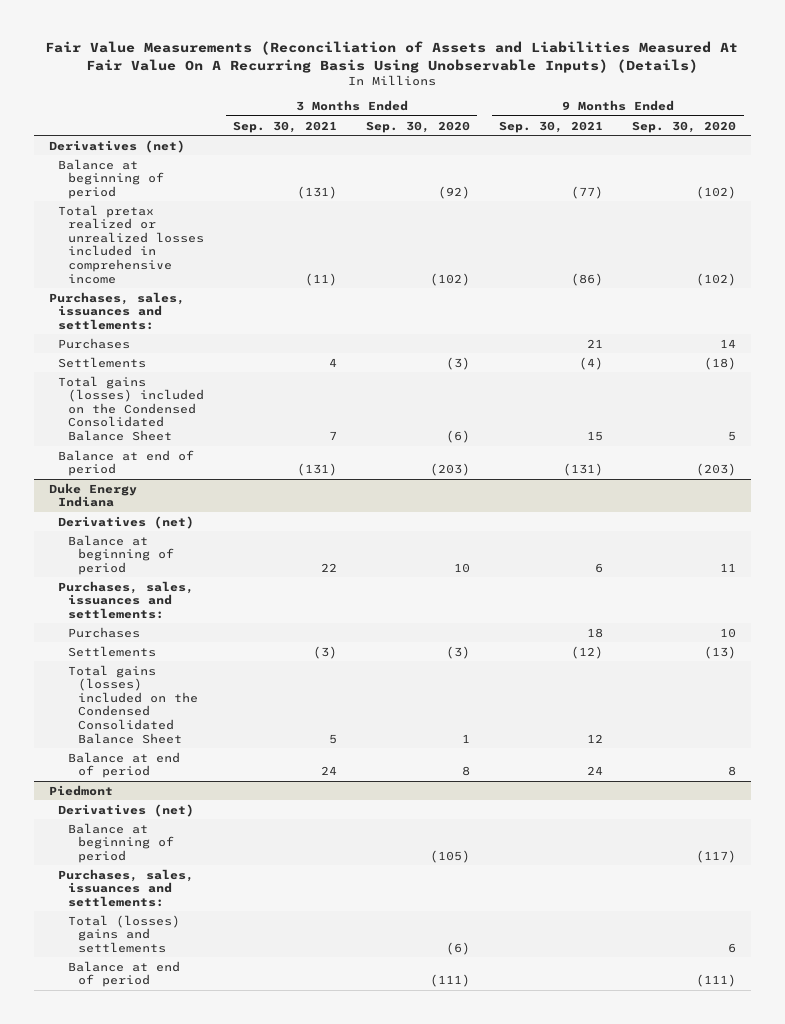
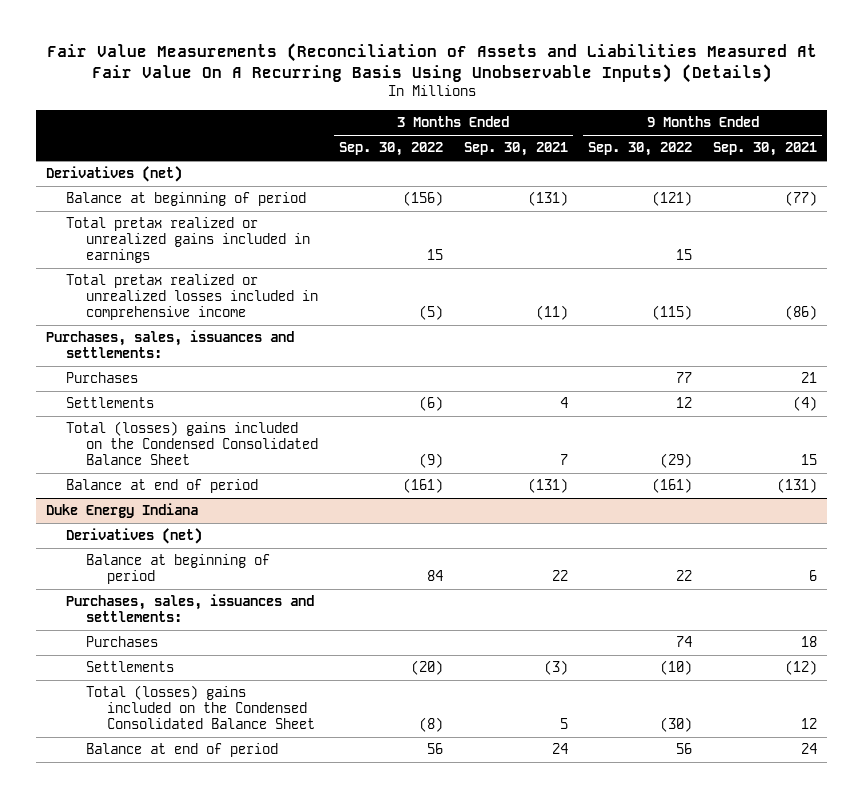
[366,120,471,133] Sep. 30, 2020 -> none
[632,120,737,133] Sep. 30, 2020 -> none
none -> [339,142,444,157] Sep. 30, 2022
none -> [588,142,693,157] Sep. 30, 2022
none -> [66,217,311,263] Total pretax realized or unrealized gains included in earnings
[58,375,205,441] Total gains (losses) included on the Condensed Consolidated Balance Sheet -> [66,421,319,465] Total (losses) gains included on the Condensed Consolidated Balance Sheet
[68,664,198,744] Total gains (losses) included on the Condensed Consolidated Balance Sheet -> [86,685,315,729] Total (losses) gains included on the Condensed Consolidated Balance Sheet
[48,784,113,796] Piedmont -> none
[58,803,195,817] Derivatives (net) -> none
[68,822,174,863] Balance at beginning of period -> none
[58,868,195,907] Purchases, sales, issuances and settlements: -> none
[68,914,181,953] Total (losses) gains and settlements -> none
[68,960,181,988] Balance at end of period -> none

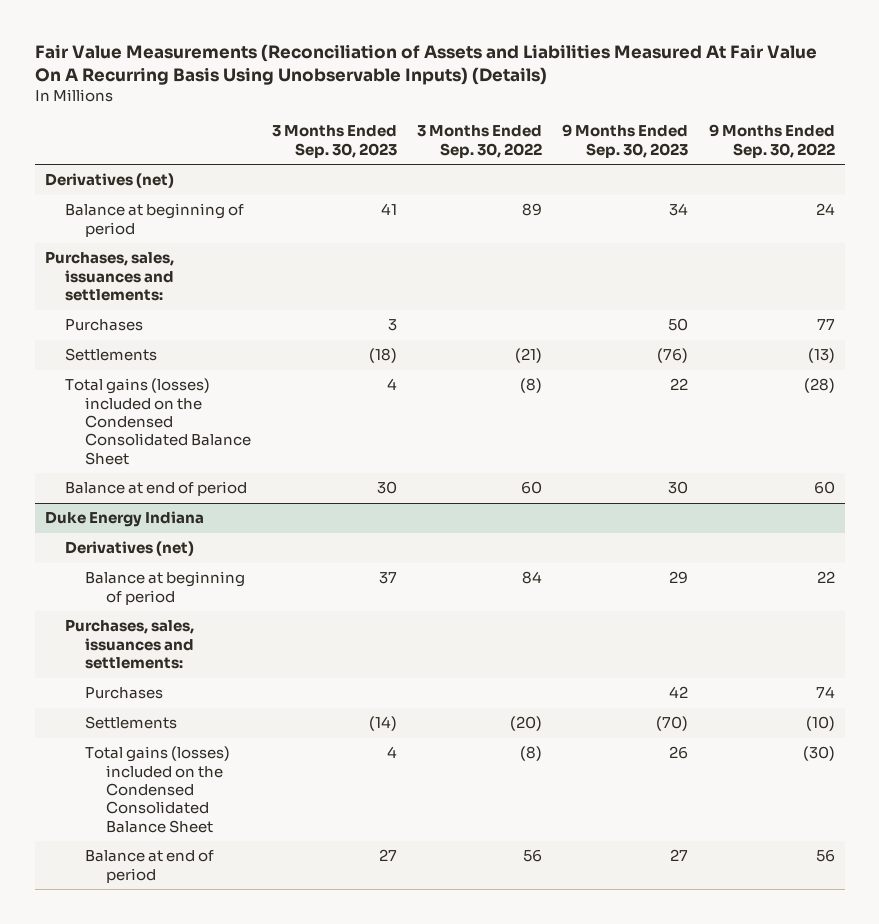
[463,142,568,157] Sep. 30, 2021 -> none
[713,142,818,157] Sep. 30, 2021 -> none
none -> [271,125,397,158] 3 Months Ended Sep. 30, 2023
none -> [562,124,689,158] 9 Months Ended Sep. 30, 2023
[66,217,311,263] Total pretax realized or unrealized gains included in earnings -> none
[66,274,319,320] Total pretax realized or unrealized losses included in comprehensive income -> none
[403,191,444,207] (156) -> [521,203,542,217] 89
[652,191,693,207] (121) -> [815,203,835,216] 24
[419,396,444,412] (6) -> [514,348,542,364] (21)
[676,397,693,409] 12 -> [807,348,835,364] (13)
[66,421,319,465] Total (losses) gains included on the Condensed Consolidated Balance Sheet -> [65,378,252,465] Total gains (losses) included on the Condensed Consolidated Balance Sheet
[419,452,444,468] (9) -> [519,378,542,394] (8)
[660,452,693,468] (29) -> [803,378,835,394] (28)
[403,478,444,494] (161) -> [520,481,542,495] 60
[652,478,693,494] (161) -> [813,481,835,495] 60
[86,685,315,729] Total (losses) gains included on the Condensed Consolidated Balance Sheet -> [85,746,231,833] Total gains (losses) included on the Condensed Consolidated Balance Sheet

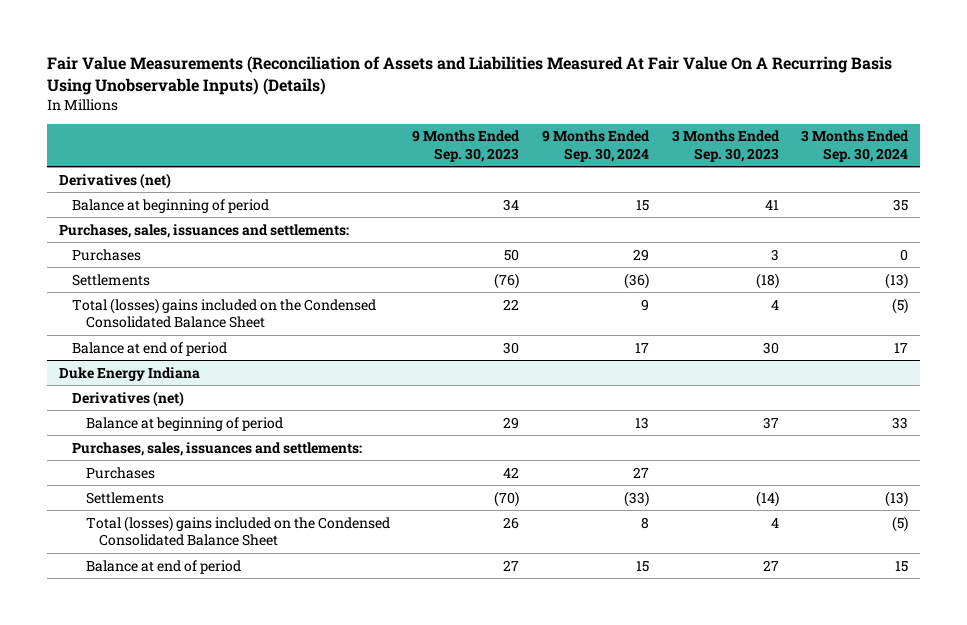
[416,125,542,158] 3 Months Ended Sep. 30, 2022 -> none
[708,124,835,158] 9 Months Ended Sep. 30, 2022 -> none
none -> [541,130,650,162] 9 Months Ended Sep. 30, 2024
none -> [801,130,910,162] 3 Months Ended Sep. 30, 2024
[65,378,252,465] Total gains (losses) included on the Condensed Consolidated Balance Sheet -> [72,297,377,329] Total (losses) gains included on the Condensed Consolidated Balance Sheet
[85,746,231,833] Total gains (losses) included on the Condensed Consolidated Balance Sheet -> [85,515,390,547] Total (losses) gains included on the Condensed Consolidated Balance Sheet

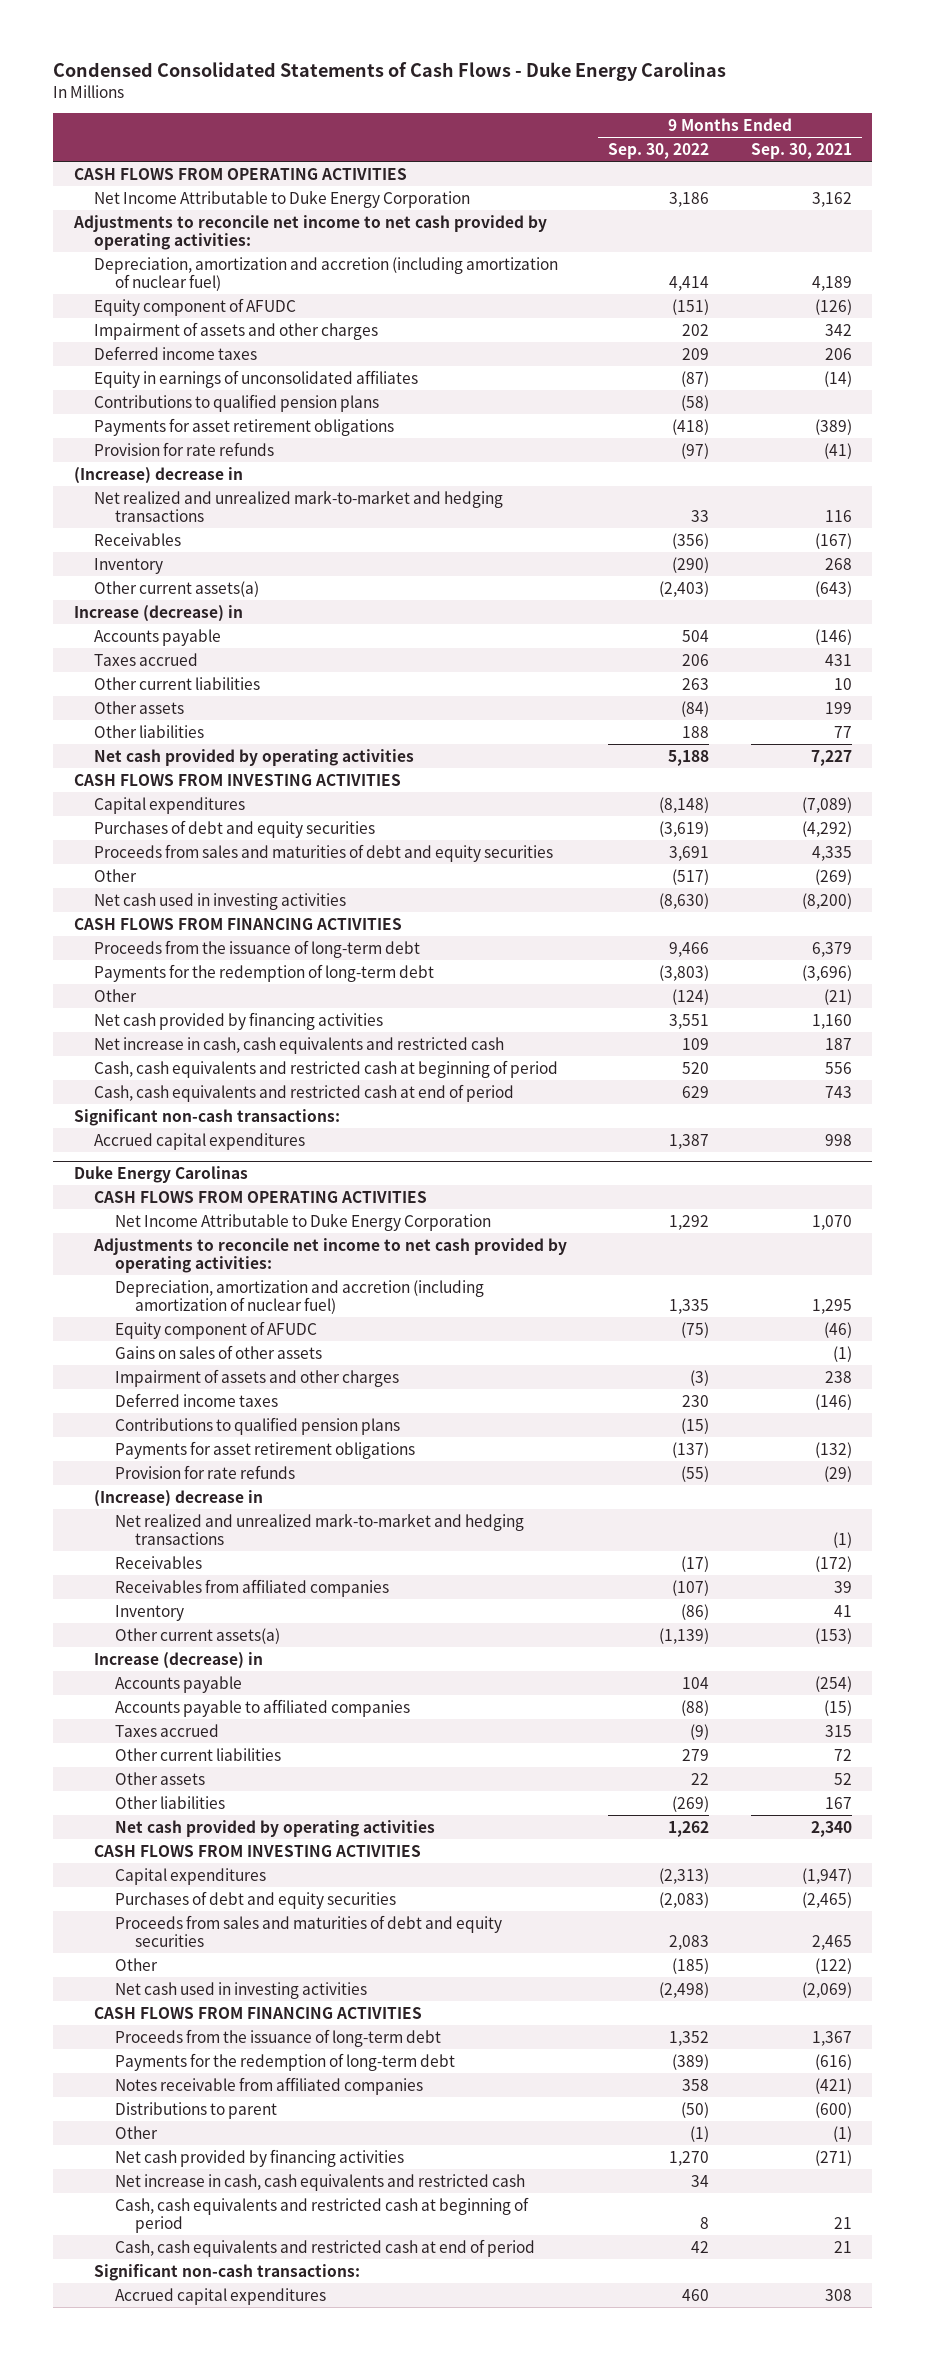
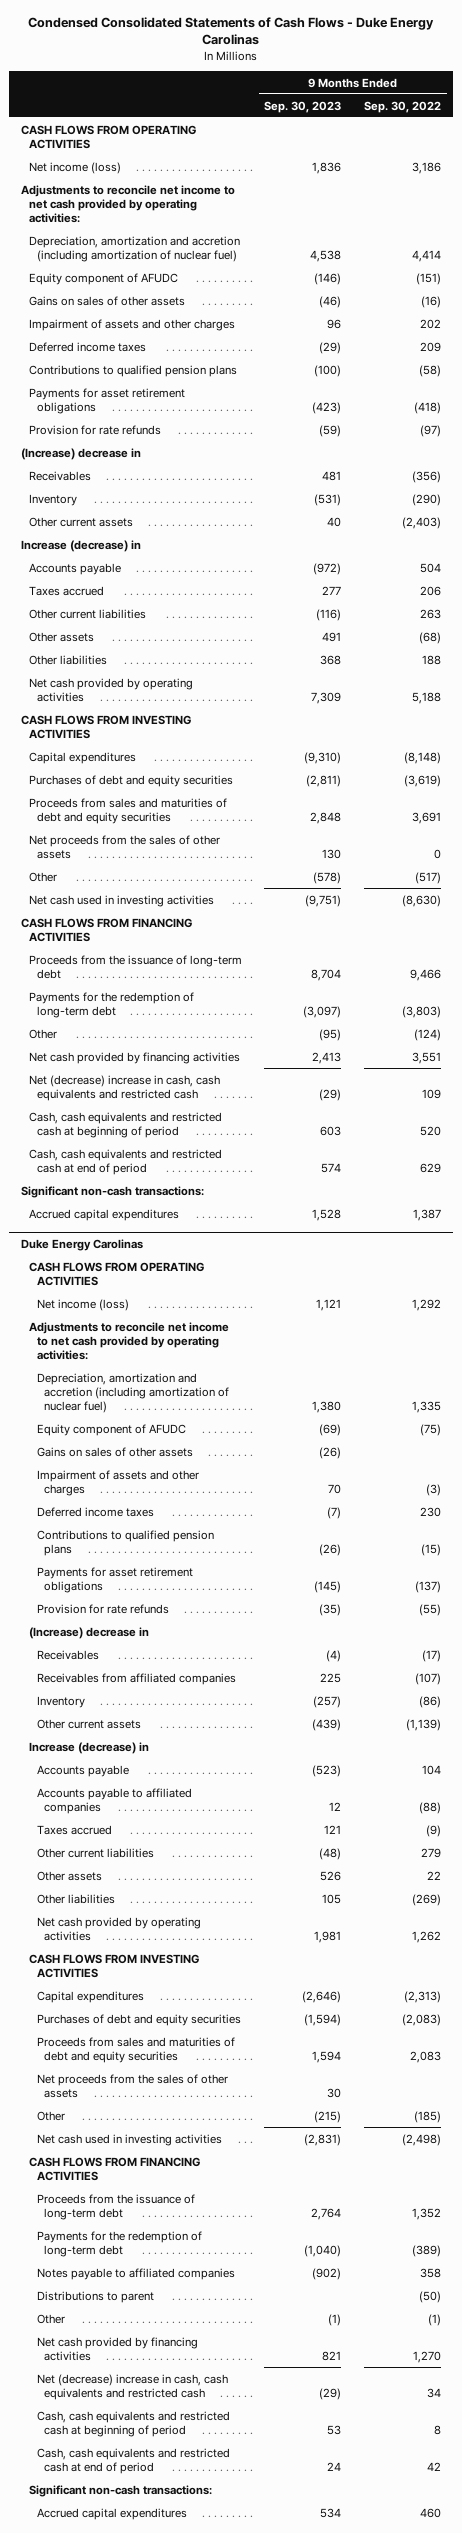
[750,142,852,159] Sep. 30, 2021 -> none
none -> [264,100,342,113] Sep. 30, 2023
[94,190,471,208] Net Income Attributable to Duke Energy Corporation -> [28,161,121,174] Net income (loss)
none -> [28,295,185,306] Gains on sales of other assets
[94,369,419,388] Equity in earnings of unconsolidated affiliates -> none
[94,490,504,522] Net realized and unrealized mark-to-market and hedging transactions -> none
[94,580,260,597] Other current assets(a) -> [28,516,133,527] Other current assets
[681,700,710,717] (84) -> [419,631,442,644] (68)
none -> [28,834,220,859] Net proceeds from the sales of other assets
[94,1036,505,1054] Net increase in cash, cash equivalents and restricted cash -> [28,1074,220,1101] Net (decrease) increase in cash, cash equivalents and restricted cash
[114,1213,491,1231] Net Income Attributable to Duke Energy Corporation -> [36,1298,129,1311] Net income (loss)
[114,1513,524,1545] Net realized and unrealized mark-to-market and hedging transactions -> none
[114,1627,280,1644] Other current assets(a) -> [36,1718,141,1729] Other current assets
none -> [36,2073,228,2098] Net proceeds from the sales of other assets
[114,2076,423,2095] Notes receivable from affiliated companies -> [36,2267,235,2280] Notes payable to affiliated companies
[114,2173,525,2191] Net increase in cash, cash equivalents and restricted cash -> [36,2373,228,2400] Net (decrease) increase in cash, cash equivalents and restricted cash

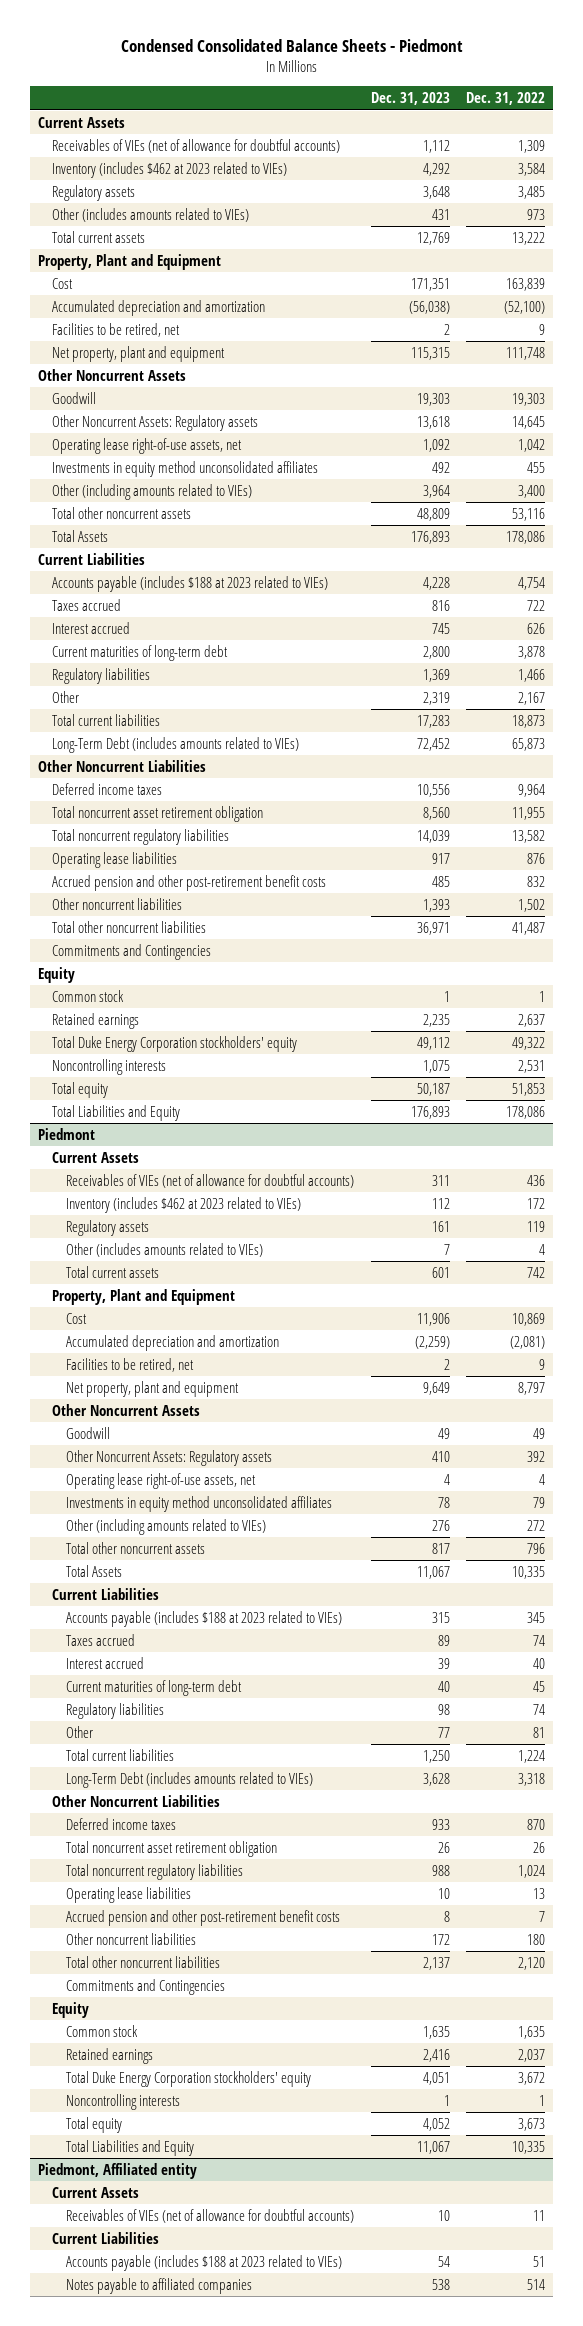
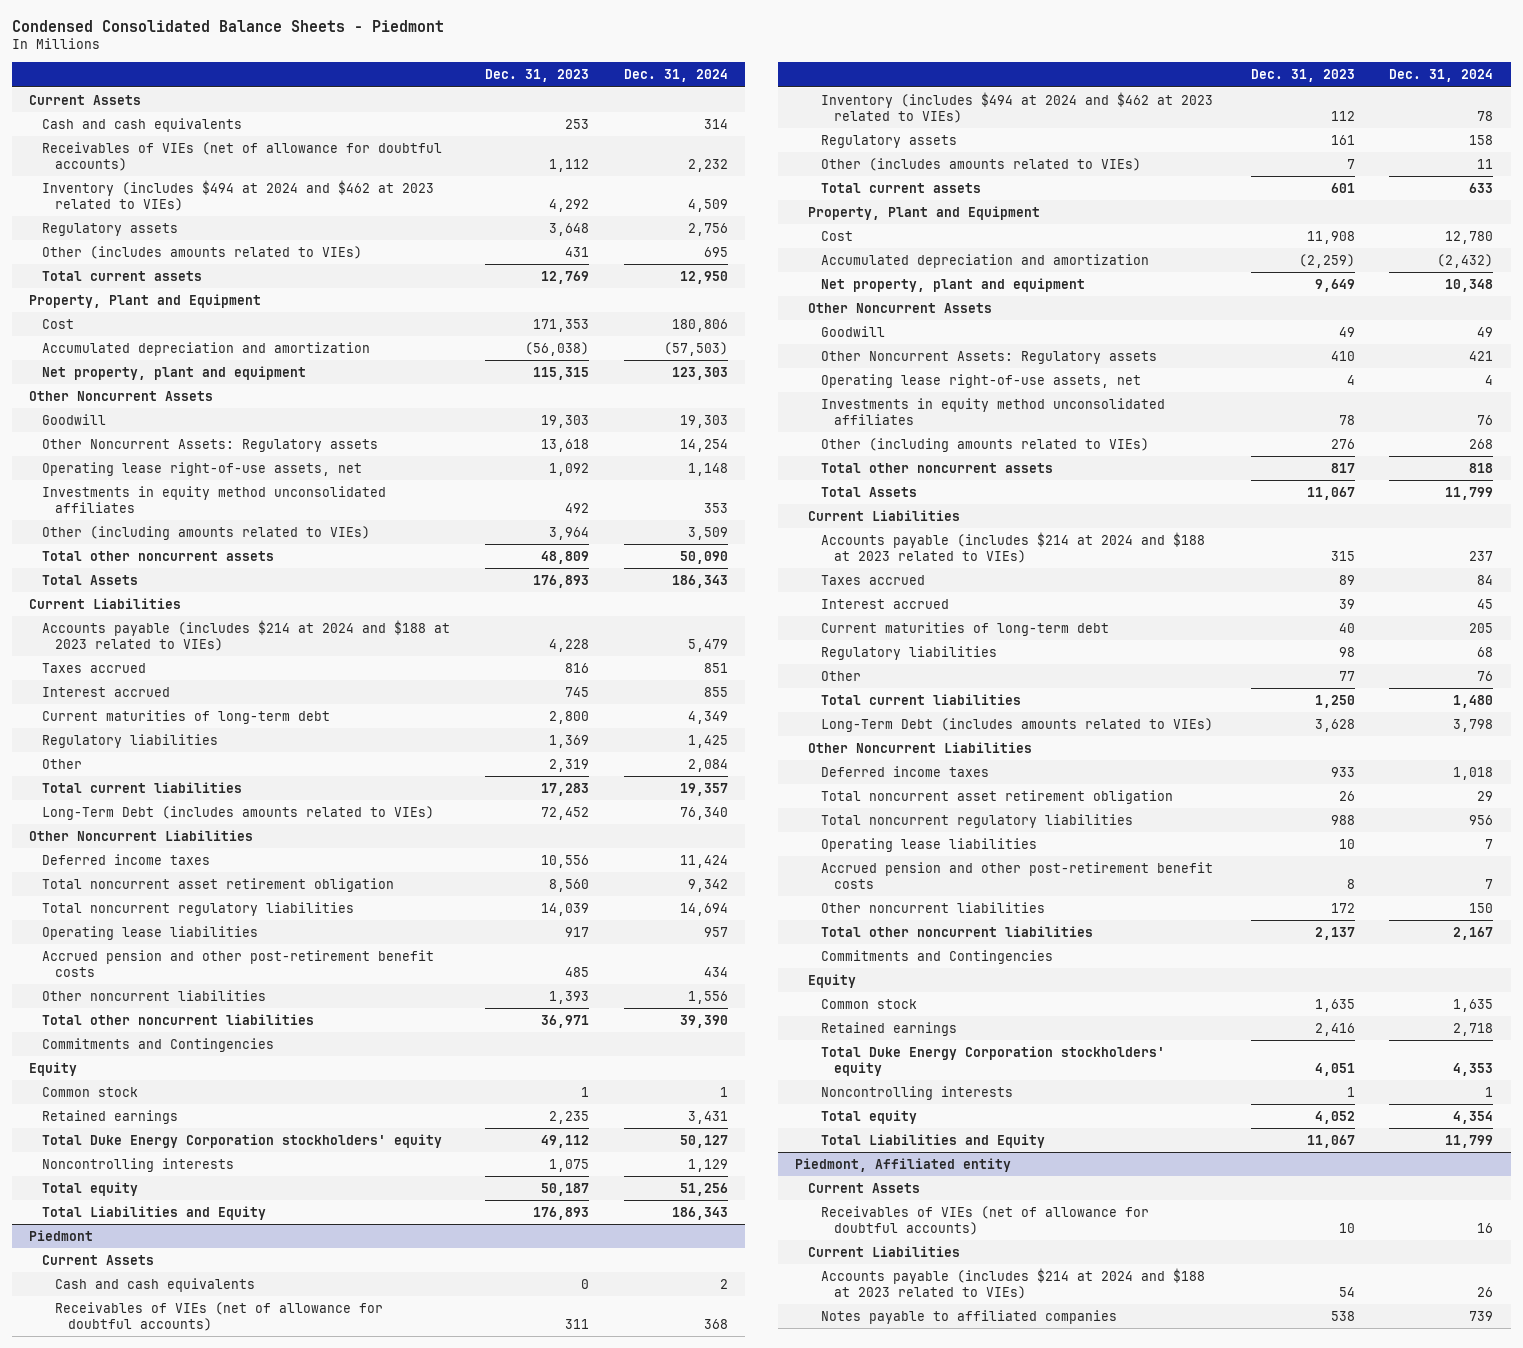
[466,92,546,106] Dec. 31, 2022 -> none
none -> [623,69,728,83] Dec. 31, 2024
none -> [42,117,243,132] Cash and cash equivalents
[52,161,288,178] Inventory (includes $462 at 2023 related to VIEs) -> [42,179,435,211] Inventory (includes $494 at 2024 and $462 at 2023 related to VIEs)
[410,277,450,291] 171,351 -> [532,318,589,332] 171,353
[52,322,181,337] Facilities to be retired, net -> none
[52,575,329,592] Accounts payable (includes $188 at 2023 related to VIEs) -> [42,619,451,651] Accounts payable (includes $214 at 2024 and $188 at 2023 related to VIEs)
none -> [54,1277,255,1292] Cash and cash equivalents
[66,1196,302,1213] Inventory (includes $462 at 2023 related to VIEs) -> [820,91,1213,123] Inventory (includes $494 at 2024 and $462 at 2023 related to VIEs)
[416,1312,450,1326] 11,906 -> [1306,230,1355,244] 11,908
[66,1357,195,1372] Facilities to be retired, net -> none
[66,1610,343,1627] Accounts payable (includes $188 at 2023 related to VIEs) -> [820,531,1205,563] Accounts payable (includes $214 at 2024 and $188 at 2023 related to VIEs)
[66,2254,343,2271] Accounts payable (includes $188 at 2023 related to VIEs) -> [820,1267,1205,1299] Accounts payable (includes $214 at 2024 and $188 at 2023 related to VIEs)

